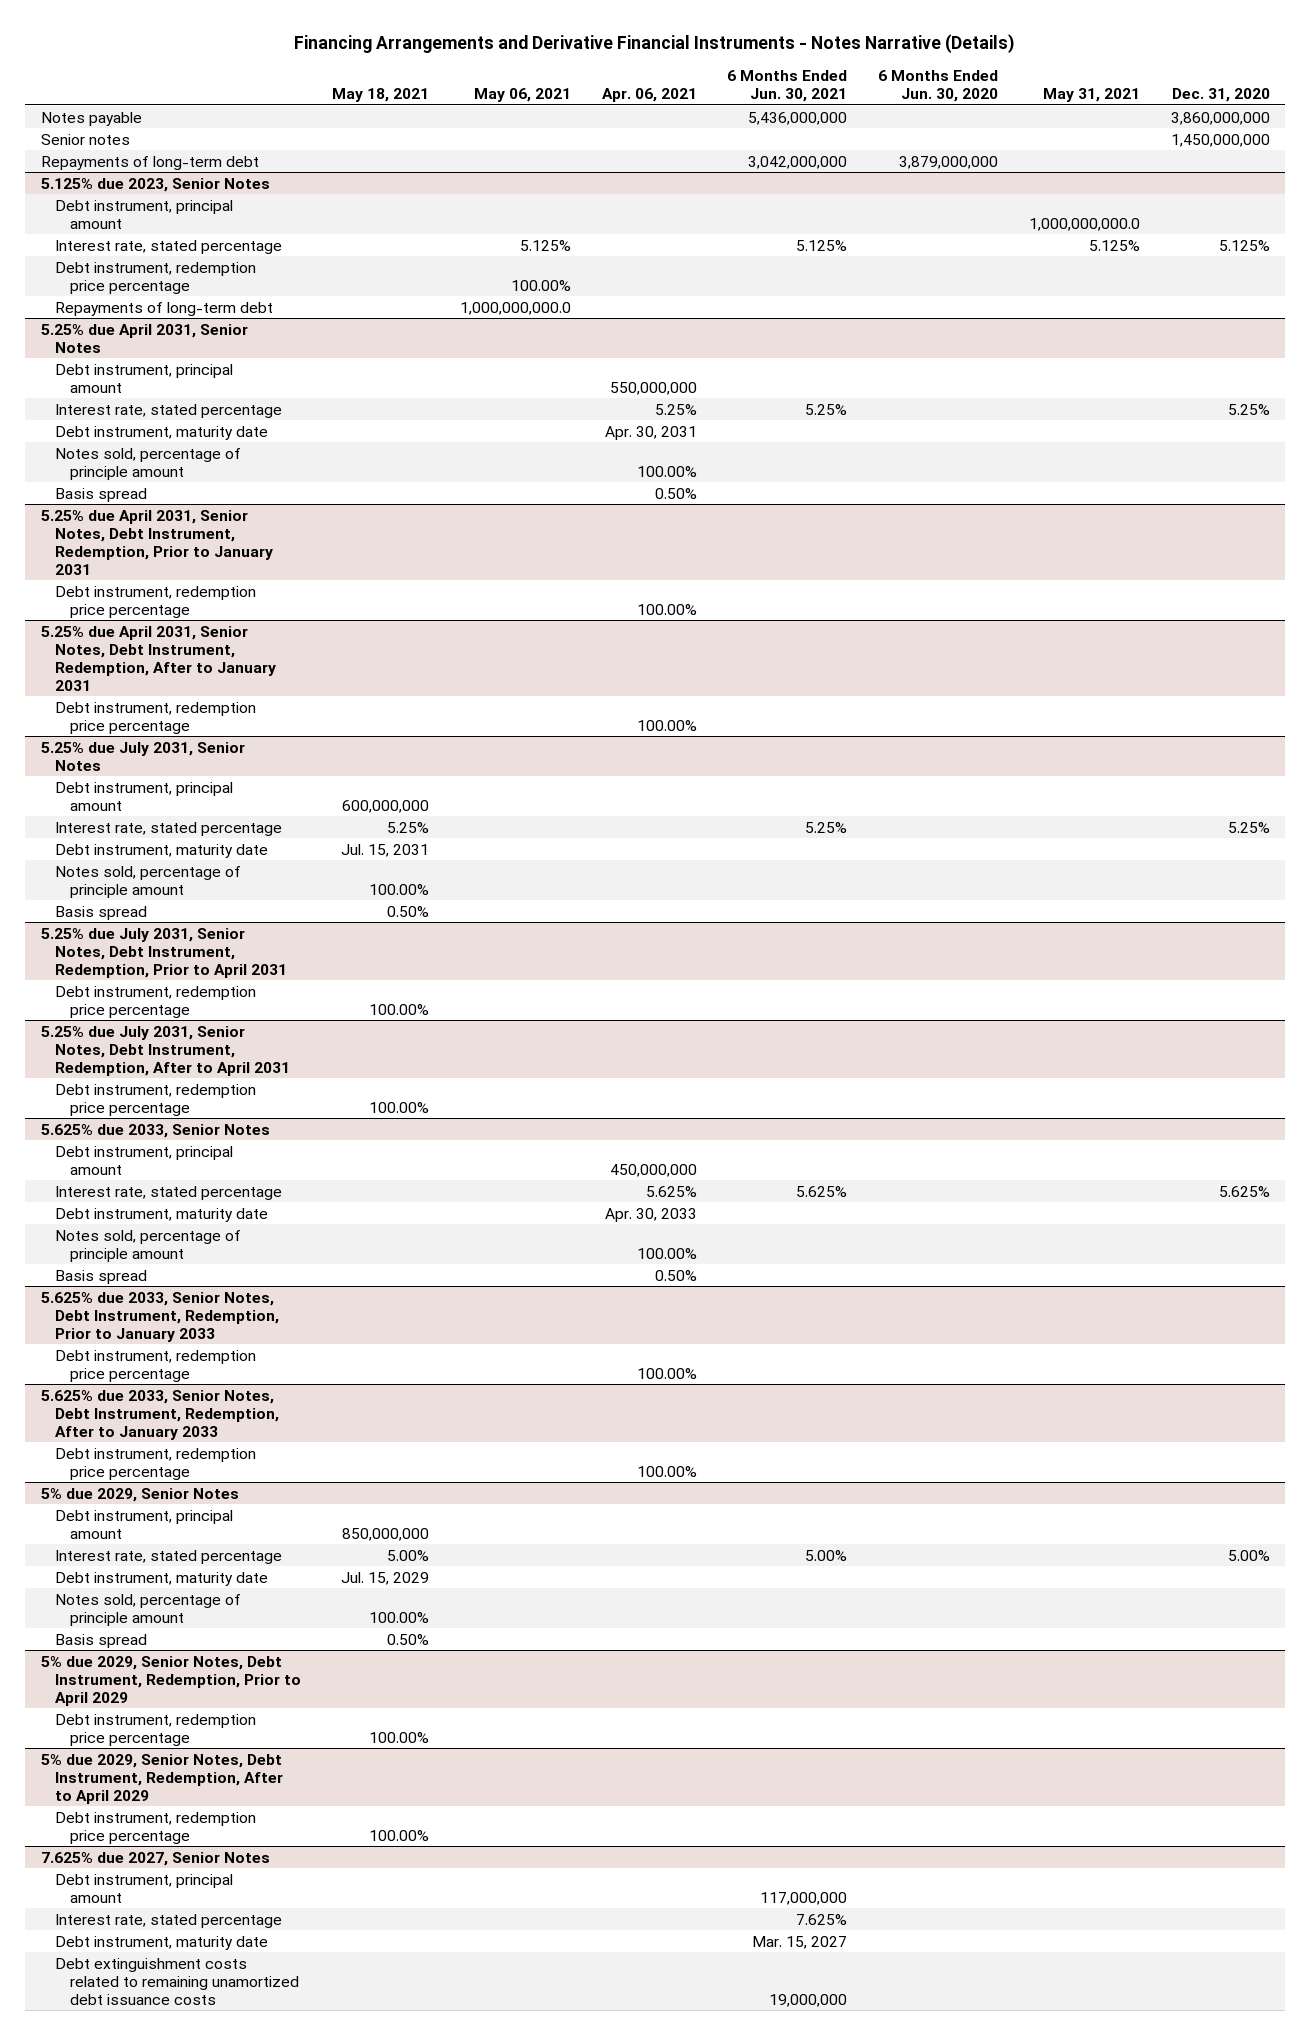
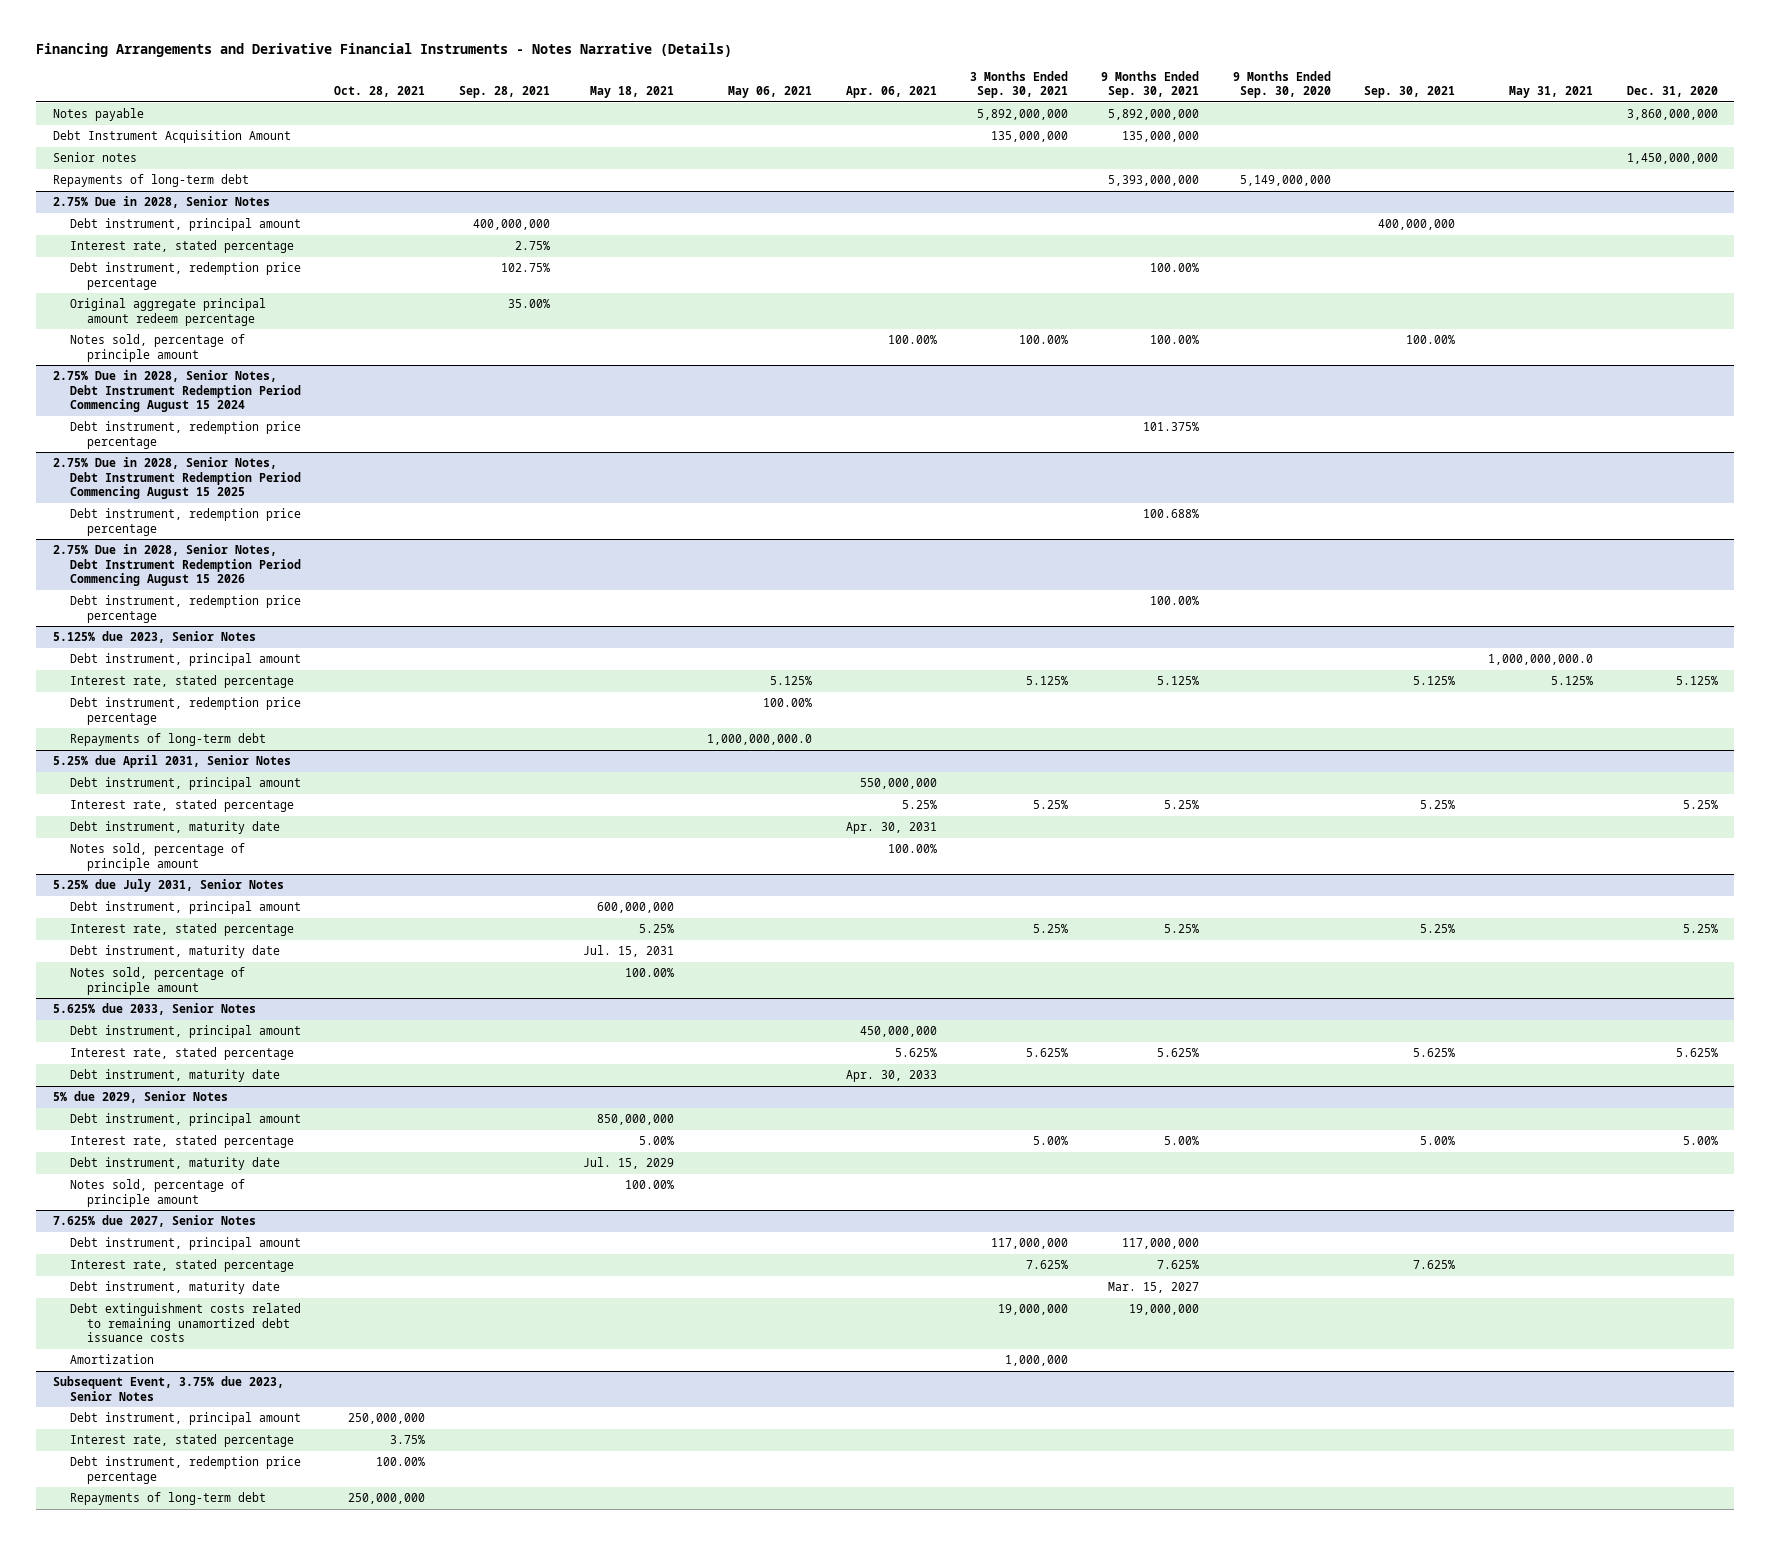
[727,69,848,102] 6 Months Ended Jun. 30, 2021 -> none
[878,69,999,102] 6 Months Ended Jun. 30, 2020 -> none
none -> [334,86,426,98] Oct. 28, 2021
none -> [458,86,550,99] Sep. 28, 2021
none -> [969,70,1068,99] 3 Months Ended Sep. 30, 2021
none -> [1101,70,1200,99] 9 Months Ended Sep. 30, 2021
none -> [1232,70,1331,99] 9 Months Ended Sep. 30, 2020
none -> [1363,86,1455,99] Sep. 30, 2021
none -> [52,130,291,144] Debt Instrument Acquisition Amount
none -> [52,196,270,209] 2.75% Due in 2028, Senior Notes
none -> [70,218,302,232] Debt instrument, principal amount
none -> [70,240,295,254] Interest rate, stated percentage
none -> [70,262,302,290] Debt instrument, redemption price percentage
none -> [70,298,267,326] Original aggregate principal amount redeem percentage
none -> [70,334,246,362] Notes sold, percentage of principle amount
none -> [52,370,302,413] 2.75% Due in 2028, Senior Notes, Debt Instrument Redemption Period Commencing August 15 2024
none -> [70,421,302,449] Debt instrument, redemption price percentage
none -> [52,457,302,500] 2.75% Due in 2028, Senior Notes, Debt Instrument Redemption Period Commencing August 15 2025
none -> [70,508,302,536] Debt instrument, redemption price percentage
none -> [52,544,302,587] 2.75% Due in 2028, Senior Notes, Debt Instrument Redemption Period Commencing August 15 2026
none -> [70,595,302,623] Debt instrument, redemption price percentage
[55,487,148,502] Basis spread -> none
[40,509,274,575] 5.25% due April 2031, Senior Notes, Debt Instrument, Redemption, Prior to January 2031 -> none
[55,585,257,618] Debt instrument, redemption price percentage -> none
[40,625,277,691] 5.25% due April 2031, Senior Notes, Debt Instrument, Redemption, After to January 2031 -> none
[55,701,257,734] Debt instrument, redemption price percentage -> none
[55,905,148,920] Basis spread -> none
[40,927,288,978] 5.25% due July 2031, Senior Notes, Debt Instrument, Redemption, Prior to April 2031 -> none
[55,985,257,1018] Debt instrument, redemption price percentage -> none
[40,1025,291,1076] 5.25% due July 2031, Senior Notes, Debt Instrument, Redemption, After to April 2031 -> none
[55,1083,257,1116] Debt instrument, redemption price percentage -> none
[55,1229,242,1262] Notes sold, percentage of principle amount -> none
[55,1269,148,1284] Basis spread -> none
[40,1291,280,1342] 5.625% due 2033, Senior Notes, Debt Instrument, Redemption, Prior to January 2033 -> none
[55,1349,257,1382] Debt instrument, redemption price percentage -> none
[40,1389,280,1440] 5.625% due 2033, Senior Notes, Debt Instrument, Redemption, After to January 2033 -> none
[55,1447,257,1480] Debt instrument, redemption price percentage -> none
[55,1633,148,1648] Basis spread -> none
[40,1655,302,1706] 5% due 2029, Senior Notes, Debt Instrument, Redemption, Prior to April 2029 -> none
[55,1713,257,1746] Debt instrument, redemption price percentage -> none
[40,1753,284,1804] 5% due 2029, Senior Notes, Debt Instrument, Redemption, After to April 2029 -> none
[55,1811,257,1844] Debt instrument, redemption price percentage -> none
none -> [70,1354,155,1365] Amortization
none -> [52,1376,284,1401] Subsequent Event, 3.75% due 2023, Senior Notes
none -> [70,1412,302,1426] Debt instrument, principal amount
none -> [70,1434,295,1448] Interest rate, stated percentage
none -> [70,1456,302,1484] Debt instrument, redemption price percentage
none -> [70,1492,267,1506] Repayments of long-term debt

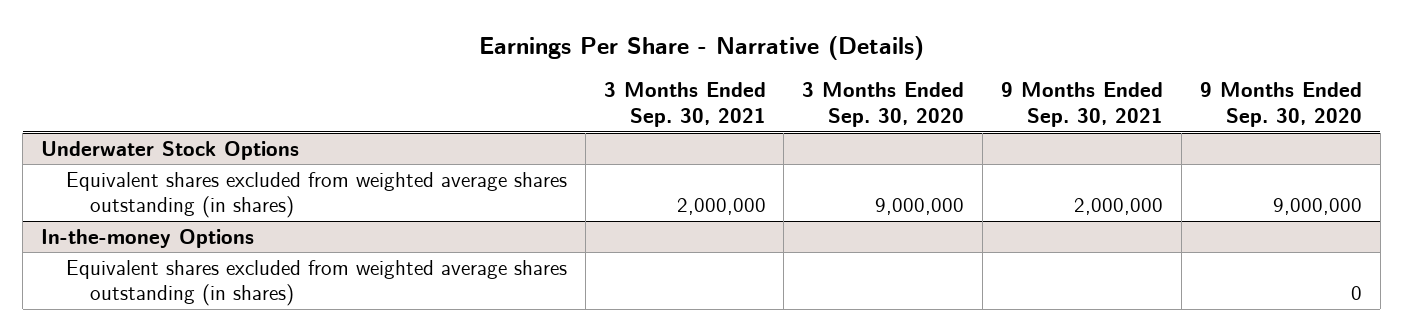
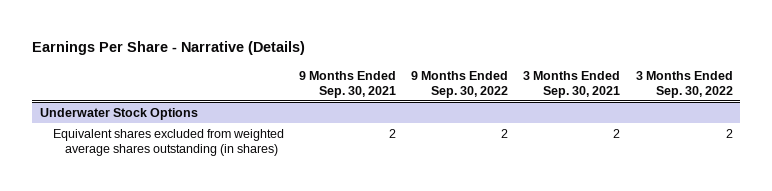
[802,82,965,127] 3 Months Ended Sep. 30, 2020 -> none
[1199,82,1362,127] 9 Months Ended Sep. 30, 2020 -> none
none -> [411,70,509,98] 9 Months Ended Sep. 30, 2022
none -> [635,70,733,98] 3 Months Ended Sep. 30, 2022
[41,228,255,248] In-the-money Options -> none
[65,259,567,307] Equivalent shares excluded from weighted average shares outstanding (in shares) -> none
[676,198,766,216] 2,000,000 -> [613,128,621,138] 2
[1074,198,1164,216] 2,000,000 -> [388,128,396,138] 2

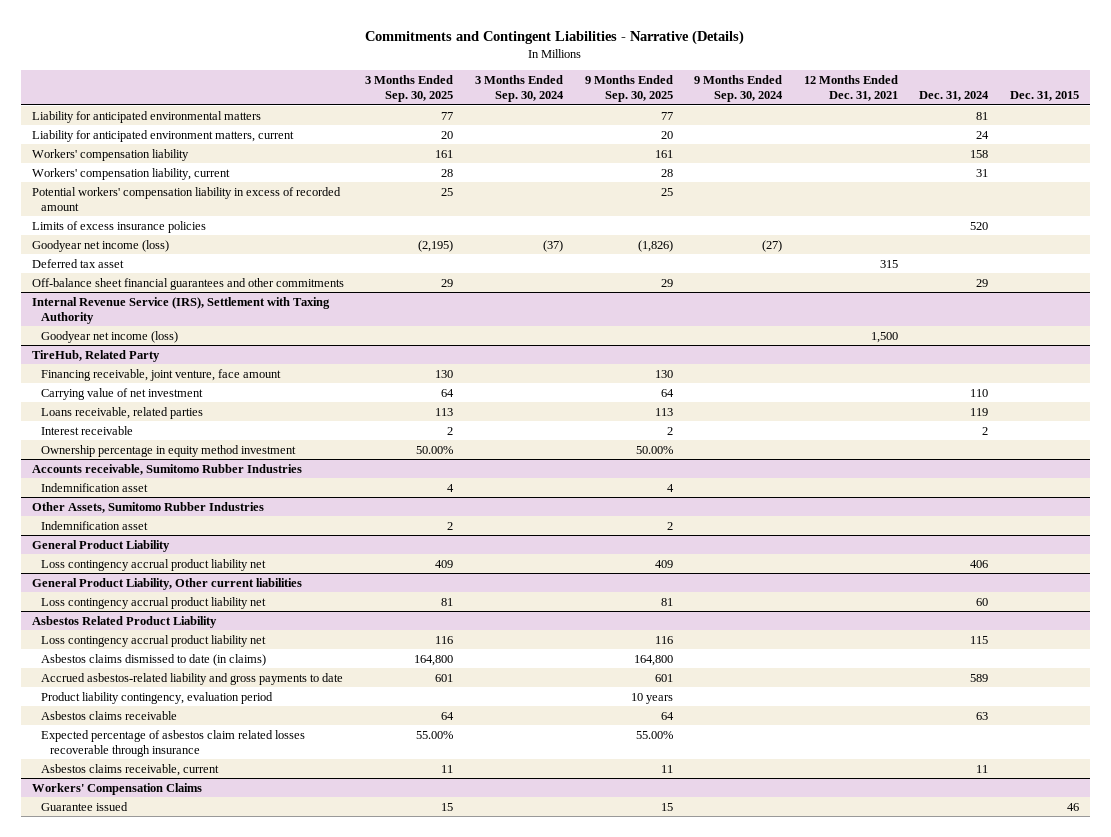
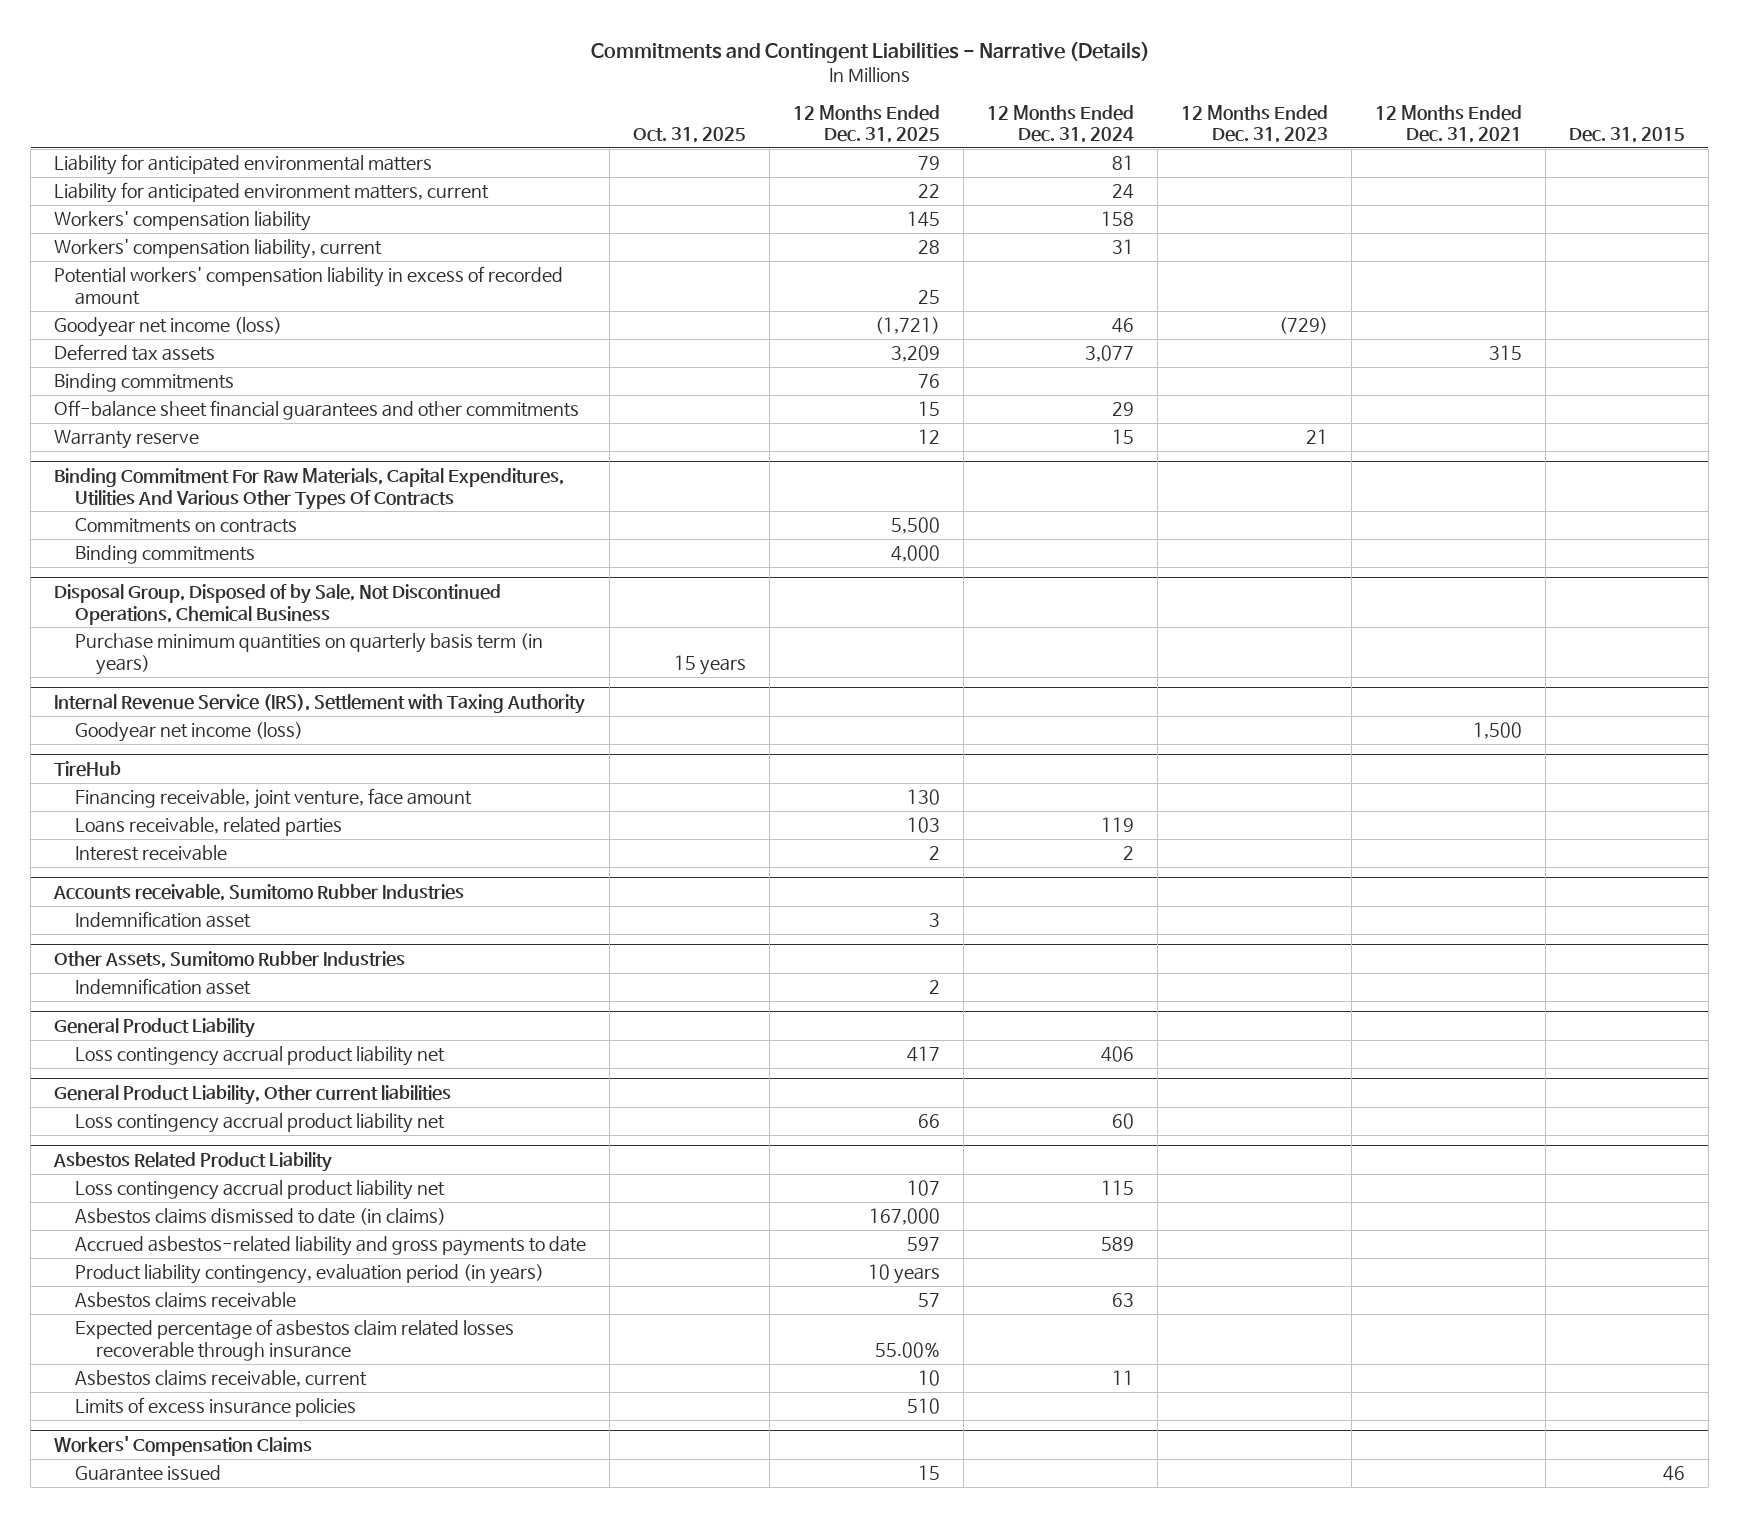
[365,75,454,103] 3 Months Ended Sep. 30, 2025 -> none
[475,75,565,103] 3 Months Ended Sep. 30, 2024 -> none
[584,75,673,103] 9 Months Ended Sep. 30, 2025 -> none
[694,75,784,103] 9 Months Ended Sep. 30, 2024 -> none
[919,91,990,102] Dec. 31, 2024 -> none
none -> [633,127,747,144] Oct. 31, 2025
none -> [793,104,941,144] 12 Months Ended Dec. 31, 2025
none -> [987,104,1135,144] 12 Months Ended Dec. 31, 2024
none -> [1181,104,1329,144] 12 Months Ended Dec. 31, 2023
[31,220,206,233] Limits of excess insurance policies -> none
[31,258,124,268] Deferred tax asset -> [54,344,216,362] Deferred tax assets
none -> [54,373,235,393] Binding commitments
none -> [54,430,200,450] Warranty reserve
none -> [54,468,565,510] Binding Commitment For Raw Materials, Capital Expenditures, Utilities And Various Other Types Of Contracts
none -> [75,518,298,534] Commitments on contracts
none -> [75,545,256,565] Binding commitments
none -> [54,584,502,625] Disposal Group, Disposed of by Sale, Not Discontinued Operations, Chemical Business
none -> [75,633,544,675] Purchase minimum quantities on quarterly basis term (in years)
[31,349,160,362] TireHub, Related Party -> [54,761,122,778] TireHub
[40,387,203,400] Carrying value of net investment -> none
[40,444,296,457] Ownership percentage in equity method investment -> none
[40,691,273,704] Product liability contingency, evaluation period -> [75,1264,545,1285] Product liability contingency, evaluation period (in years)
none -> [75,1397,357,1418] Limits of excess insurance policies

